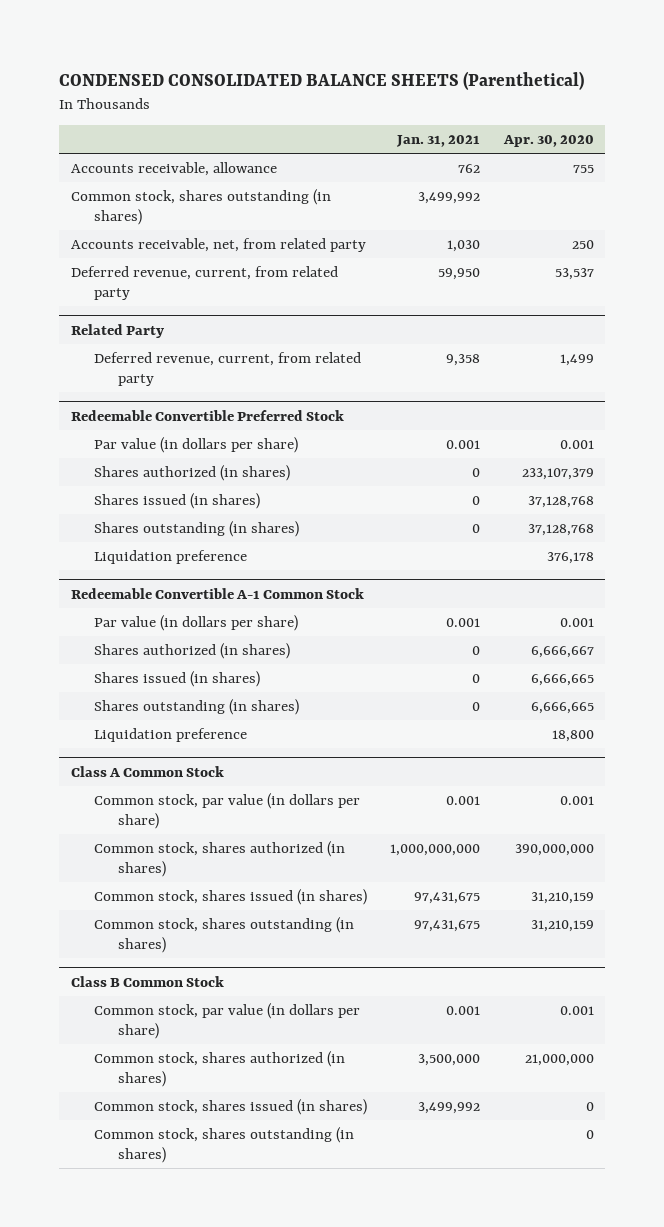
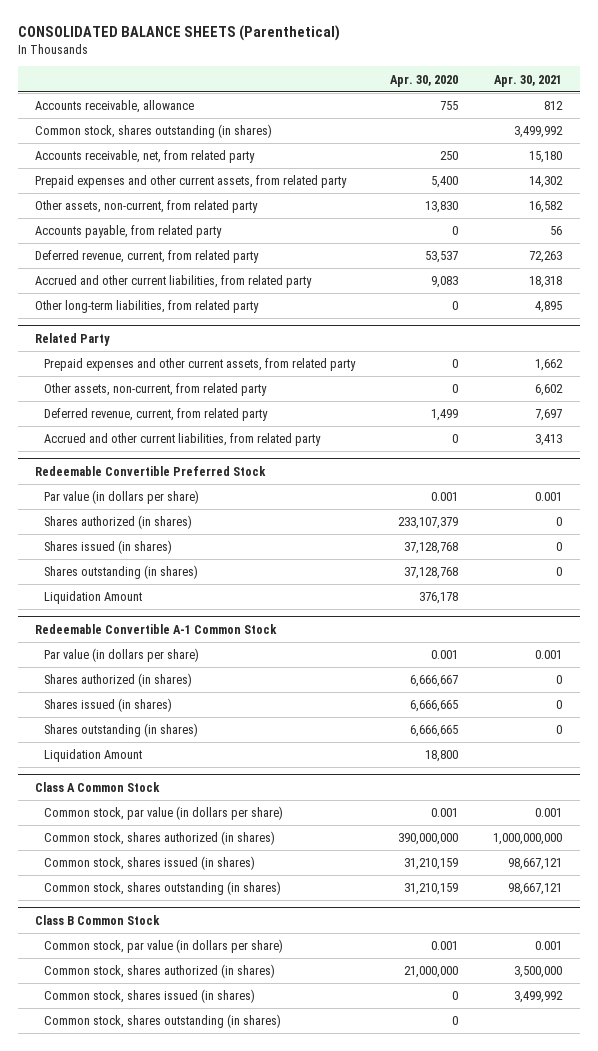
[59,70,585,90] CONDENSED CONSOLIDATED BALANCE SHEETS (Parenthetical) -> [17,25,340,42] CONSOLIDATED BALANCE SHEETS (Parenthetical)
[396,135,481,148] Jan. 31, 2021 -> none
none -> [494,74,563,87] Apr. 30, 2021
none -> [35,175,348,189] Prepaid expenses and other current assets, from related party
none -> [35,200,259,214] Other assets, non-current, from related party
none -> [35,225,223,239] Accounts payable, from related party
none -> [35,275,313,289] Accrued and other current liabilities, from related party
none -> [35,300,260,314] Other long-term liabilities, from related party
none -> [44,358,357,372] Prepaid expenses and other current assets, from related party
none -> [44,383,268,397] Other assets, non-current, from related party
none -> [44,433,322,447] Accrued and other current liabilities, from related party
[94,549,248,564] Liquidation preference -> [44,591,143,605] Liquidation Amount
[94,727,248,742] Liquidation preference -> [44,749,143,763] Liquidation Amount

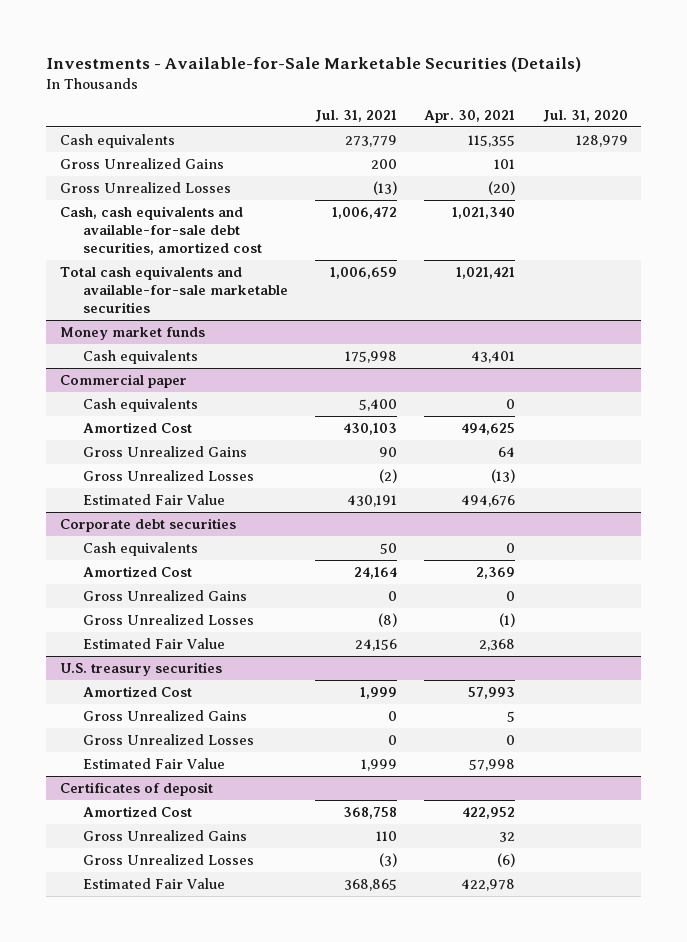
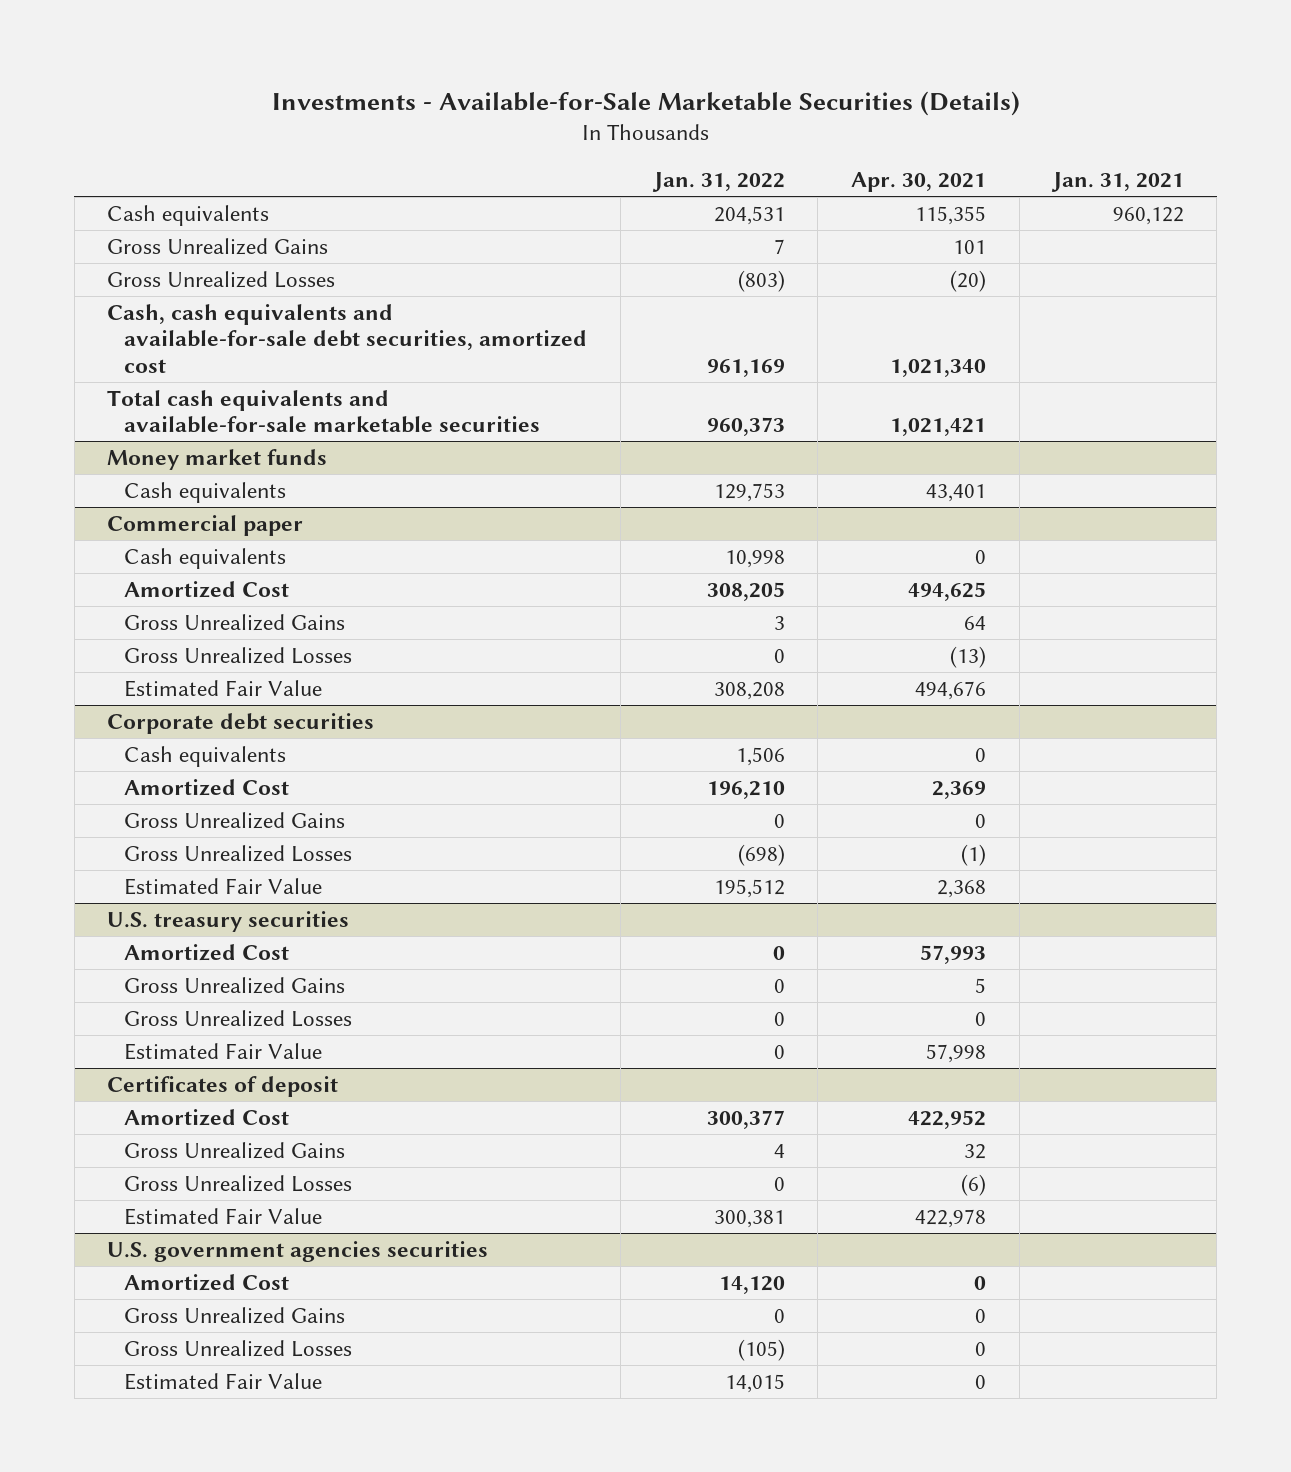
[315,110,398,123] Jul. 31, 2021 -> none
[542,110,628,123] Jul. 31, 2020 -> none
none -> [651,171,785,192] Jan. 31, 2022
none -> [1050,171,1184,192] Jan. 31, 2021
none -> [107,1240,489,1262] U.S. government agencies securities
none -> [124,1273,290,1291] Amortized Cost
none -> [124,1306,346,1324] Gross Unrealized Gains
none -> [124,1339,353,1357] Gross Unrealized Losses
none -> [124,1372,323,1390] Estimated Fair Value

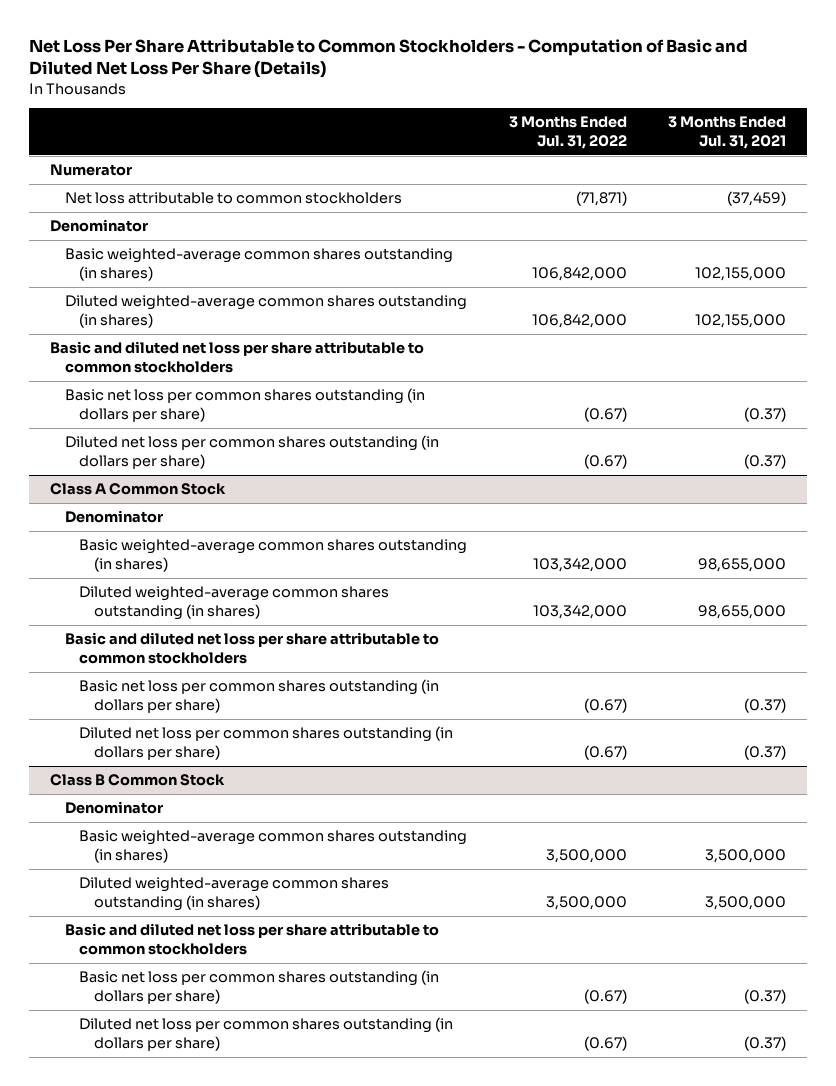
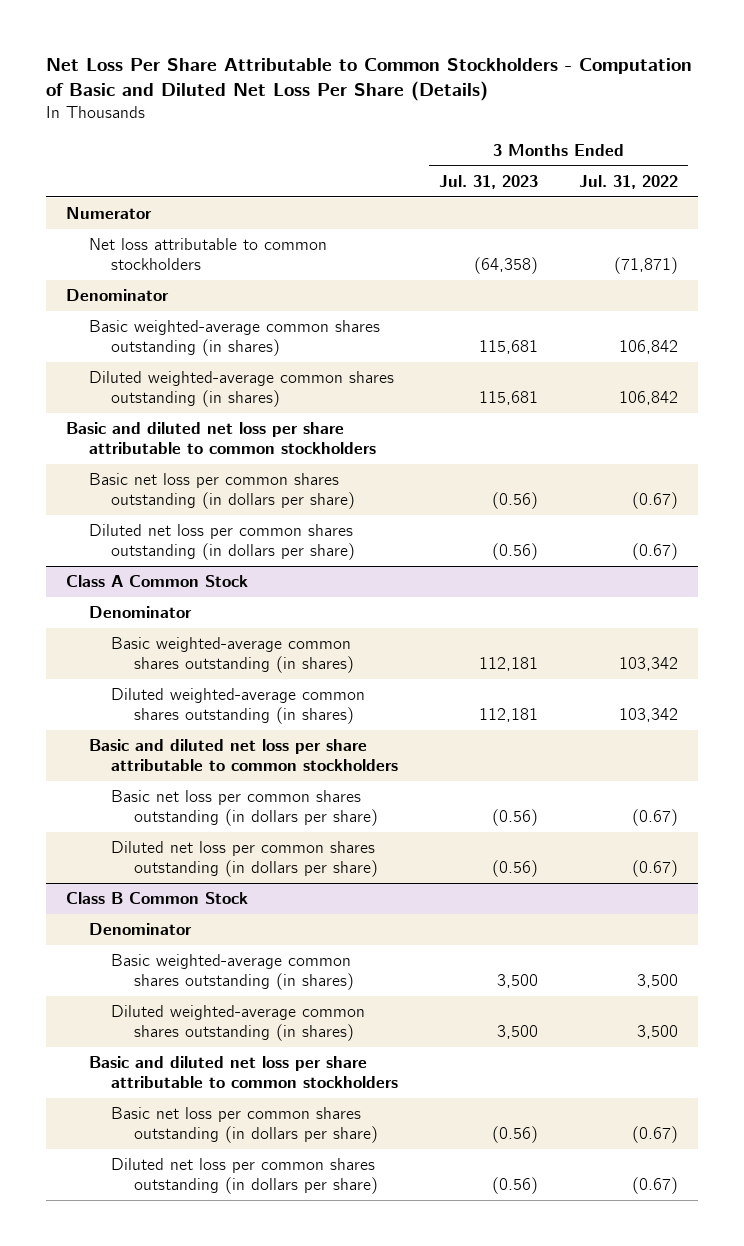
[668,116,787,149] 3 Months Ended Jul. 31, 2021 -> none
none -> [439,174,539,189] Jul. 31, 2023
[531,266,627,281] 106,842,000 -> [619,340,679,355] 106,842
[531,313,627,328] 106,842,000 -> [619,391,679,406] 106,842
[532,557,627,572] 103,342,000 -> [619,657,679,672] 103,342
[532,604,627,619] 103,342,000 -> [619,708,679,723] 103,342
[545,848,627,863] 3,500,000 -> [637,974,679,989] 3,500
[545,895,627,910] 3,500,000 -> [637,1025,679,1040] 3,500

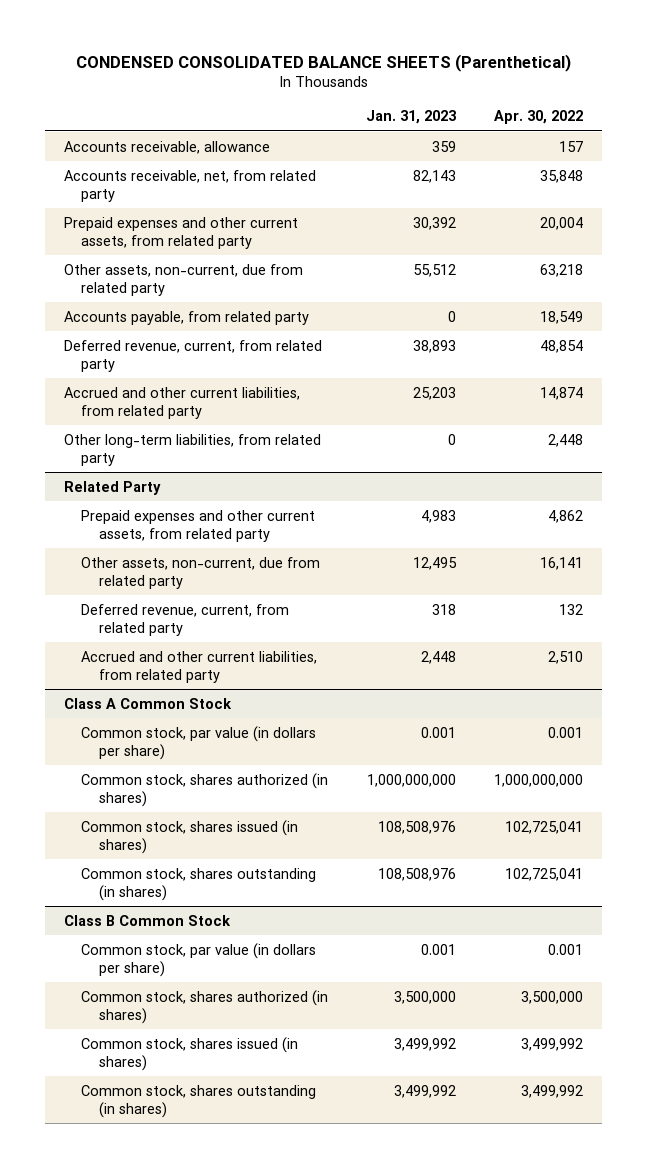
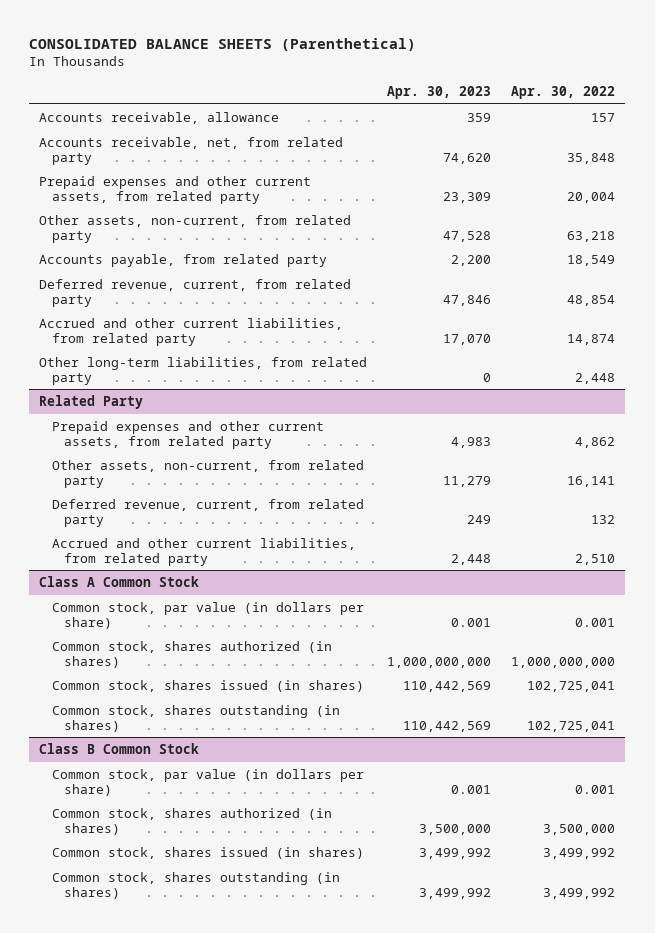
[75,53,571,72] CONDENSED CONSOLIDATED BALANCE SHEETS (Parenthetical) -> [29,38,417,52] CONSOLIDATED BALANCE SHEETS (Parenthetical)
[366,110,457,125] Jan. 31, 2023 -> none
none -> [387,86,492,100] Apr. 30, 2023
[64,263,304,296] Other assets, non-current, due from related party -> [39,214,352,243] Other assets, non-current, from related party
[81,556,321,589] Other assets, non-current, due from related party -> [51,459,364,488] Other assets, non-current, from related party

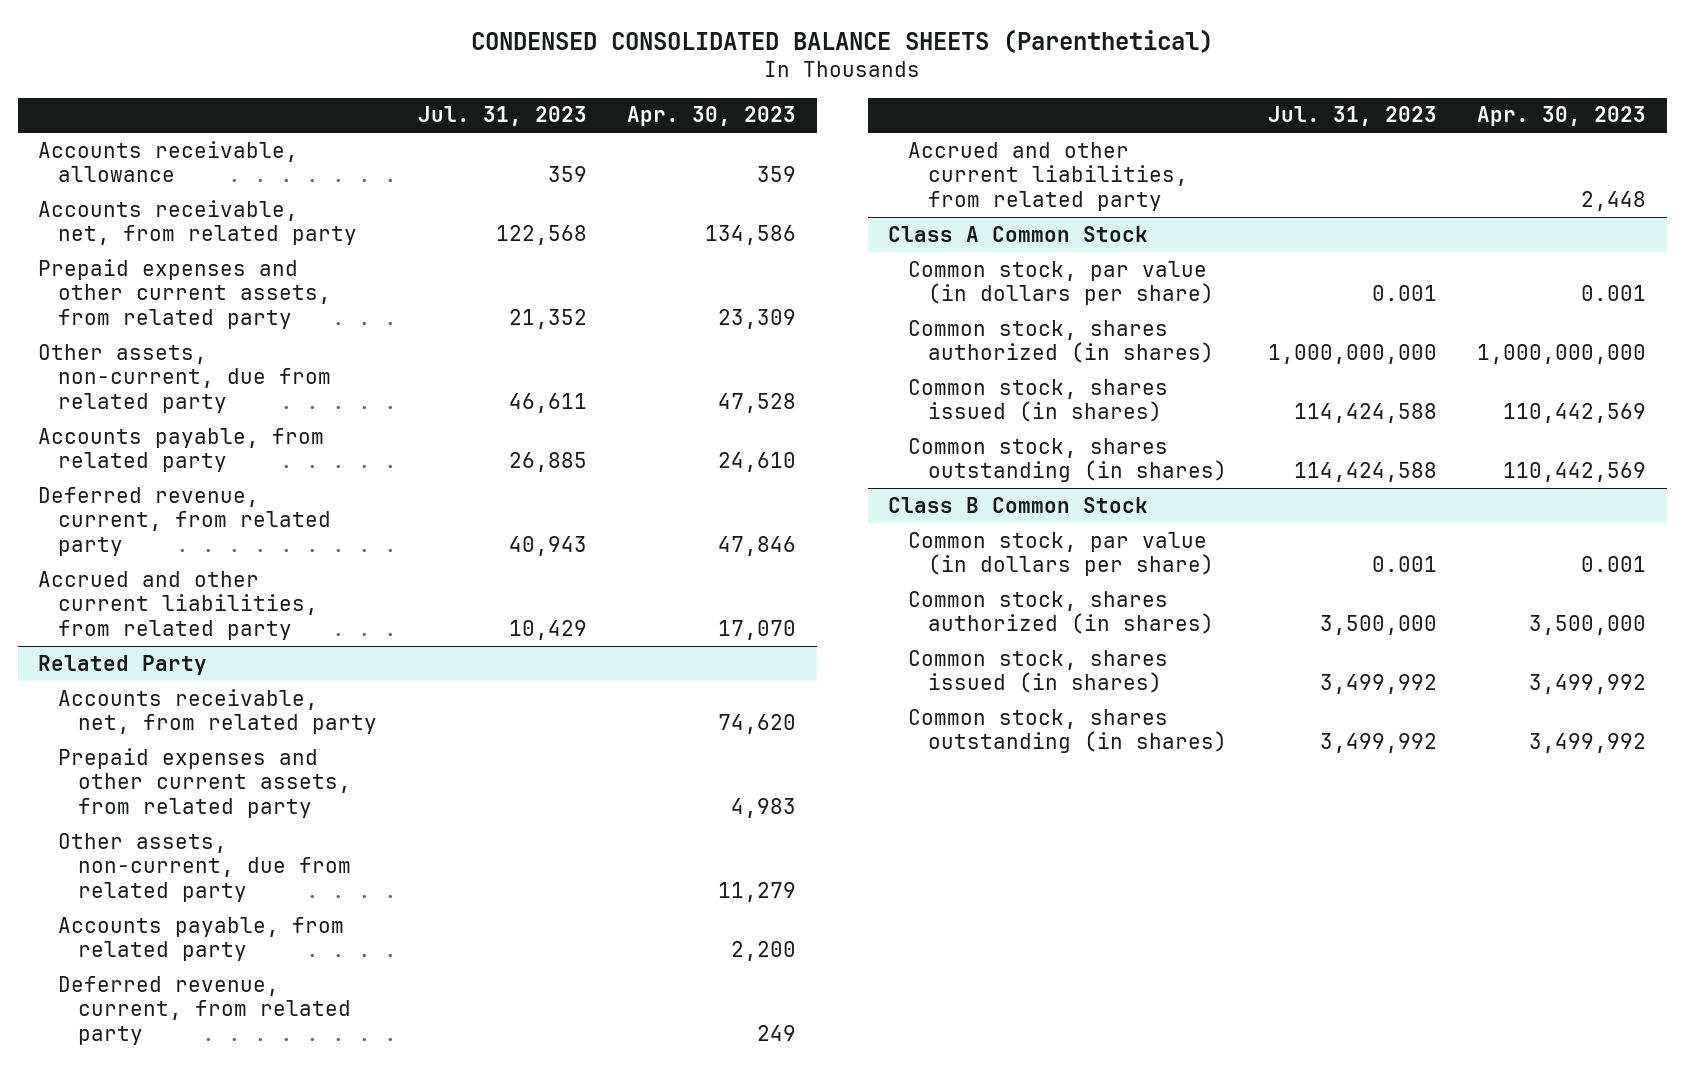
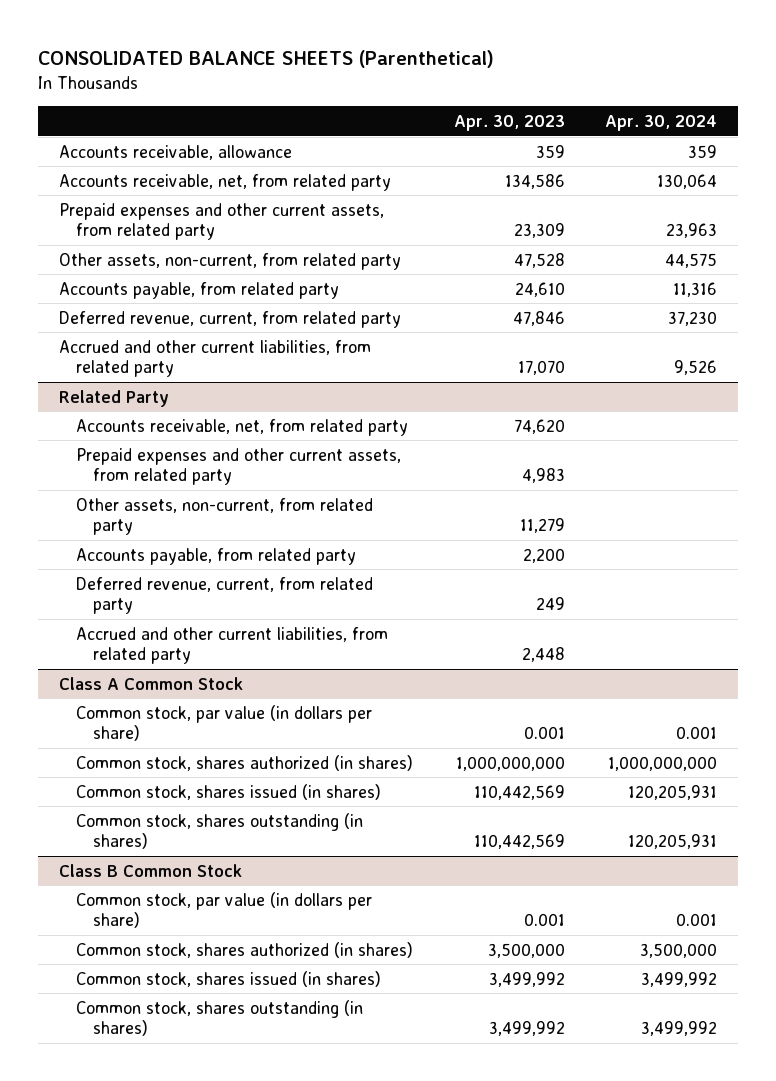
[471,28,1214,53] CONDENSED CONSOLIDATED BALANCE SHEETS (Parenthetical) -> [38,50,495,69] CONSOLIDATED BALANCE SHEETS (Parenthetical)
[417,106,587,127] Jul. 31, 2023 -> none
none -> [605,114,718,131] Apr. 30, 2024
[37,343,331,414] Other assets, non-current, due from related party -> [58,252,401,270] Other assets, non-current, from related party
[57,832,351,903] Other assets, non-current, due from related party -> [75,497,373,535] Other assets, non-current, from related party

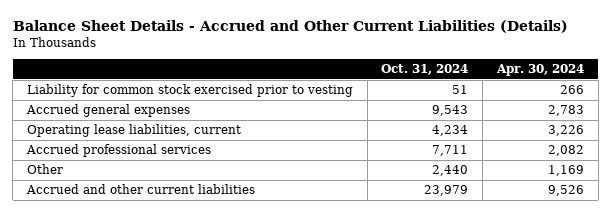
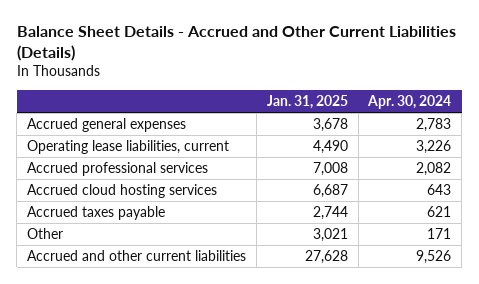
[381,64,469,76] Oct. 31, 2024 -> none
none -> [266,94,348,109] Jan. 31, 2025
[27,84,354,98] Liability for common stock exercised prior to vesting -> none
none -> [27,184,218,199] Accrued cloud hosting services
none -> [27,206,166,221] Accrued taxes payable
[547,165,584,177] 1,169 -> [427,228,452,240] 171

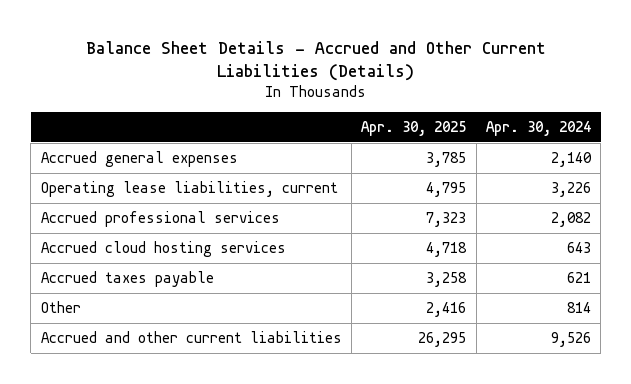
[266,94,348,109] Jan. 31, 2025 -> none
none -> [361,121,467,137] Apr. 30, 2025
[416,118,452,133] 2,783 -> [550,151,592,167] 2,140
[427,228,452,240] 171 -> [566,301,591,313] 814

